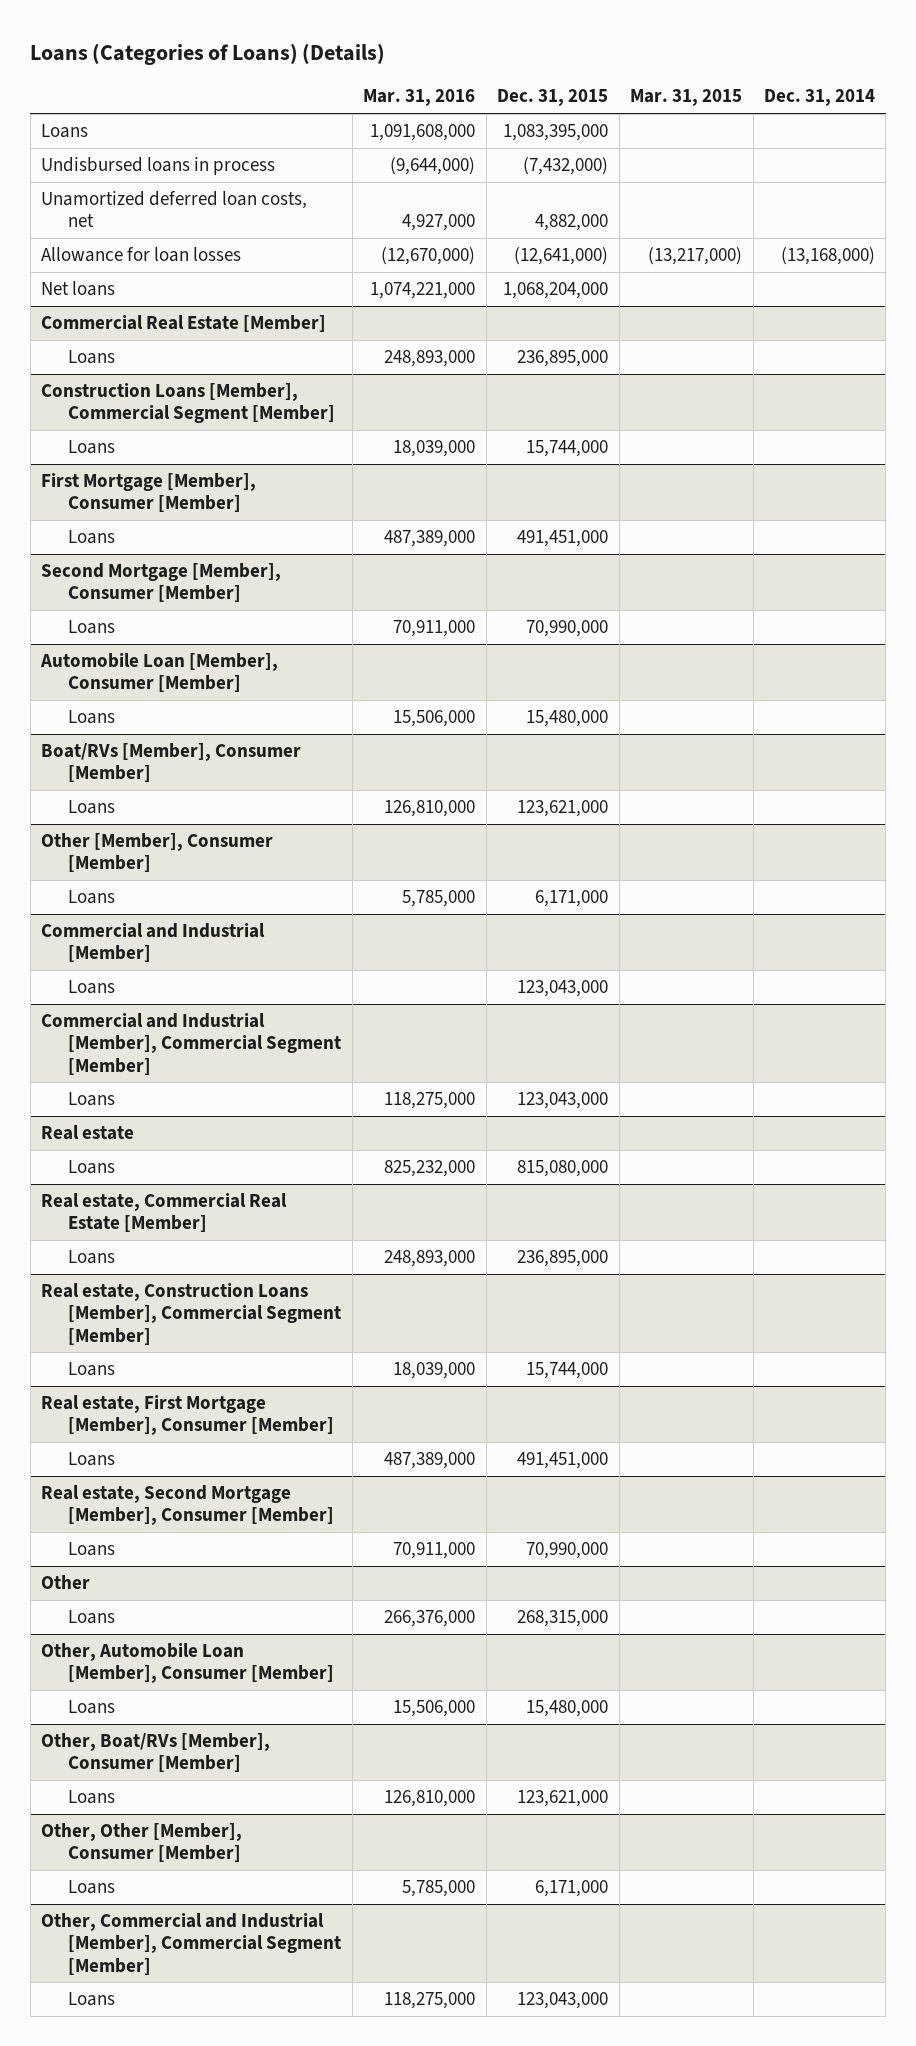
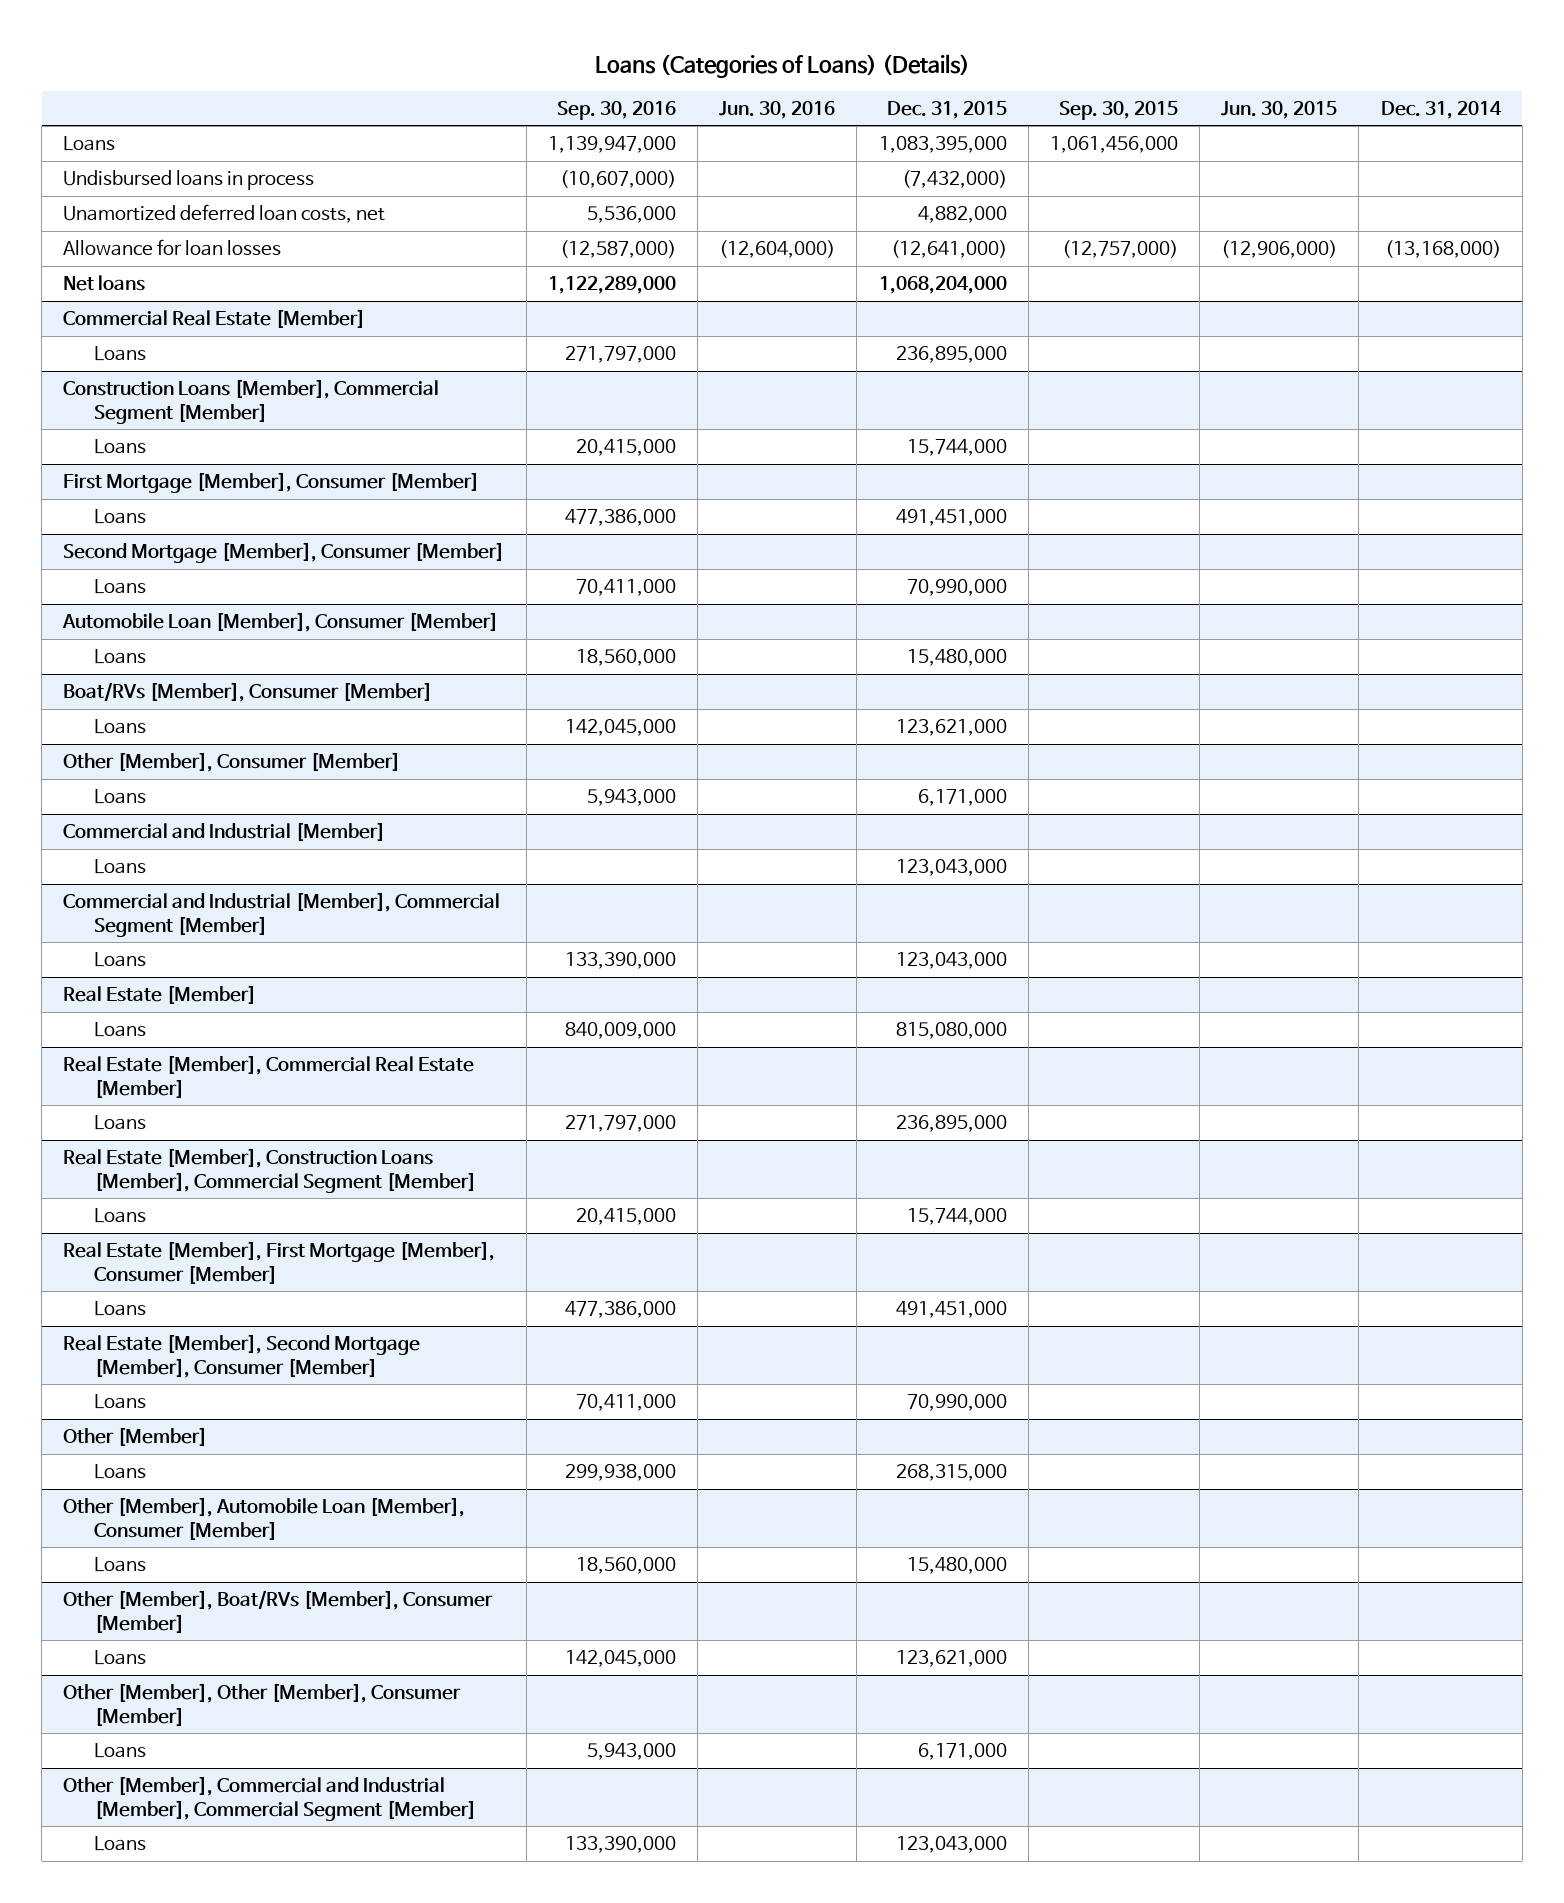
[363,89,476,107] Mar. 31, 2016 -> none
[630,89,743,107] Mar. 31, 2015 -> none
none -> [556,100,676,120] Sep. 30, 2016
none -> [719,100,836,119] Jun. 30, 2016
none -> [1058,100,1178,120] Sep. 30, 2015
none -> [1221,100,1338,119] Jun. 30, 2015
[41,1125,135,1141] Real estate -> [63,985,257,1005] Real Estate [Member]
[41,1193,288,1233] Real estate, Commercial Real Estate [Member] -> [63,1055,475,1098] Real Estate [Member], Commercial Real Estate [Member]
[41,1283,342,1345] Real estate, Construction Loans [Member], Commercial Segment [Member] -> [63,1148,476,1193] Real Estate [Member], Construction Loans [Member], Commercial Segment [Member]
[41,1395,335,1436] Real estate, First Mortgage [Member], Consumer [Member] -> [63,1241,496,1284] Real Estate [Member], First Mortgage [Member], Consumer [Member]
[41,1485,335,1526] Real estate, Second Mortgage [Member], Consumer [Member] -> [63,1334,421,1378] Real Estate [Member], Second Mortgage [Member], Consumer [Member]
[41,1575,91,1590] Other -> [63,1427,208,1447] Other [Member]
[41,1643,335,1684] Other, Automobile Loan [Member], Consumer [Member] -> [63,1497,466,1540] Other [Member], Automobile Loan [Member], Consumer [Member]
[41,1733,271,1773] Other, Boat/RVs [Member], Consumer [Member] -> [63,1590,494,1633] Other [Member], Boat/RVs [Member], Consumer [Member]
[41,1823,243,1863] Other, Other [Member], Consumer [Member] -> [63,1683,462,1726] Other [Member], Other [Member], Consumer [Member]
[41,1913,342,1975] Other, Commercial and Industrial [Member], Commercial Segment [Member] -> [63,1776,476,1821] Other [Member], Commercial and Industrial [Member], Commercial Segment [Member]

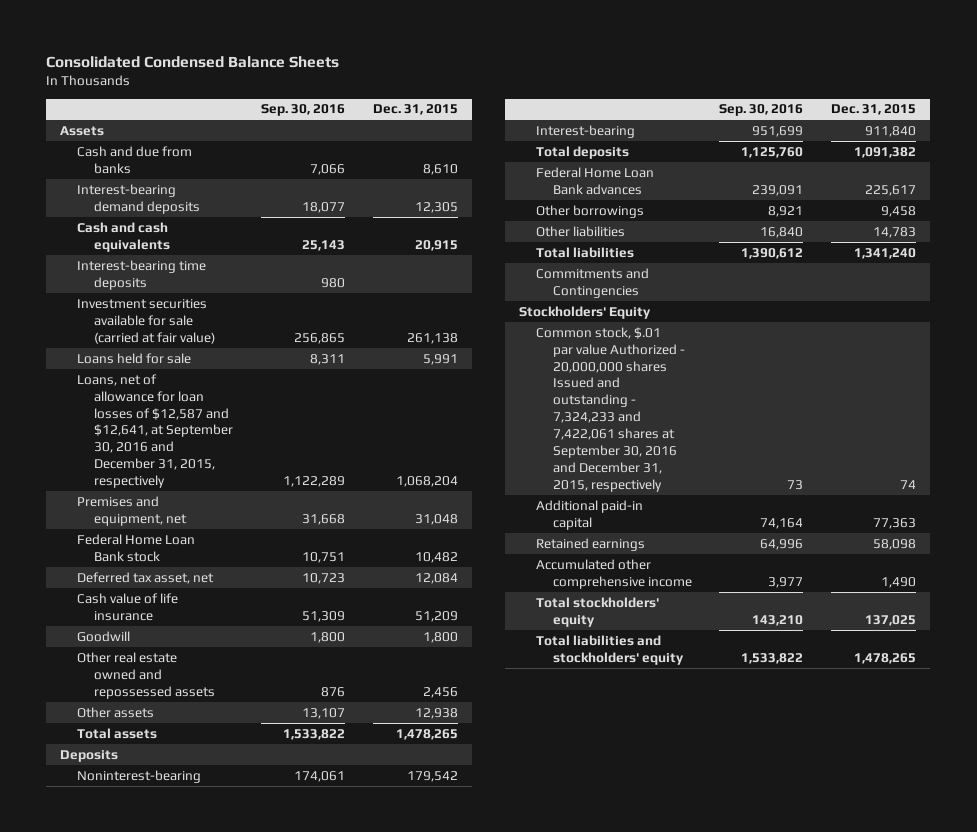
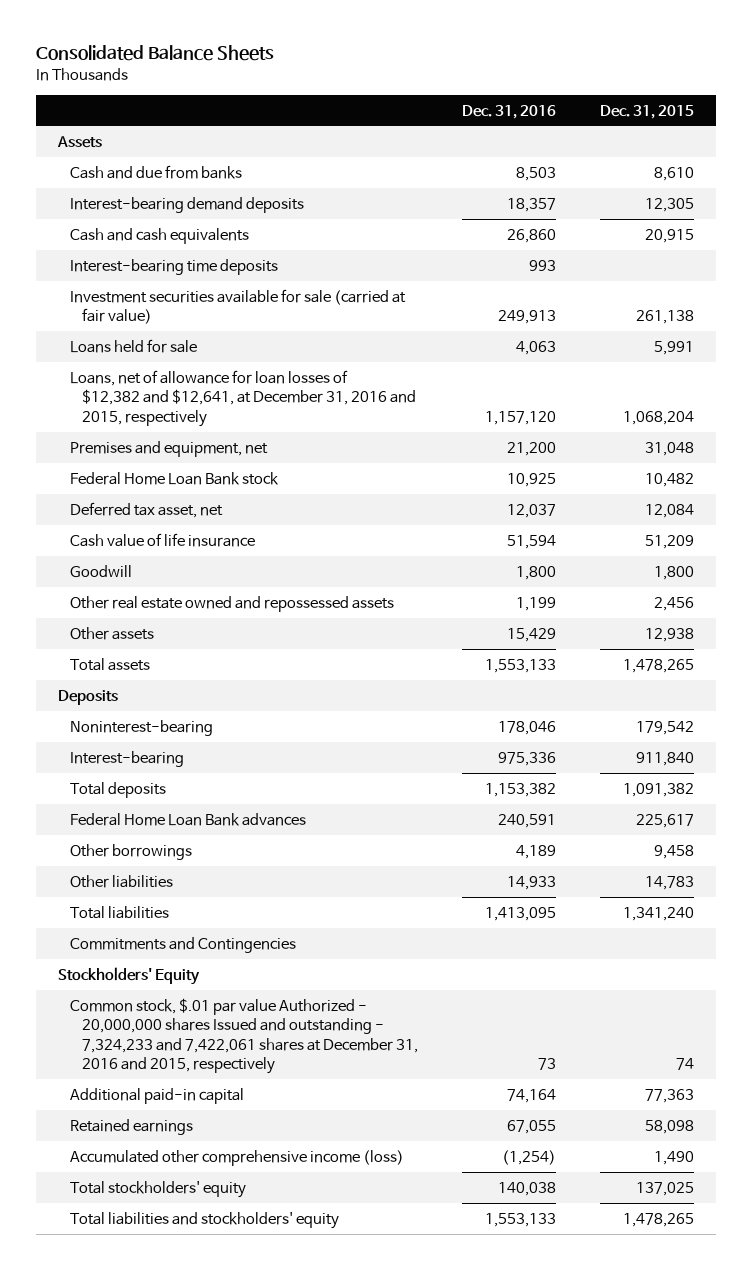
[46,56,340,69] Consolidated Condensed Balance Sheets -> [35,45,274,62] Consolidated Balance Sheets
[260,104,345,117] Sep. 30, 2016 -> none
none -> [461,104,556,119] Dec. 31, 2016
[77,373,234,489] Loans, net of allowance for loan losses of $12,587 and $12,641, at September 30, 2016 and December 31, 2015, respectively -> [69,369,417,427] Loans, net of allowance for loan losses of $12,382 and $12,641, at December 31, 2016 and 2015, respectively
[535,326,685,493] Common stock, $.01 par value Authorized - 20,000,000 shares Issued and outstanding - 7,324,233 and 7,422,061 shares at September 30, 2016 and December 31, 2015, respectively -> [69,997,419,1075] Common stock, $.01 par value Authorized - 20,000,000 shares Issued and outstanding - 7,324,233 and 7,422,061 shares at December 31, 2016 and 2015, respectively
[535,558,692,589] Accumulated other comprehensive income -> [69,1149,404,1166] Accumulated other comprehensive income (loss)

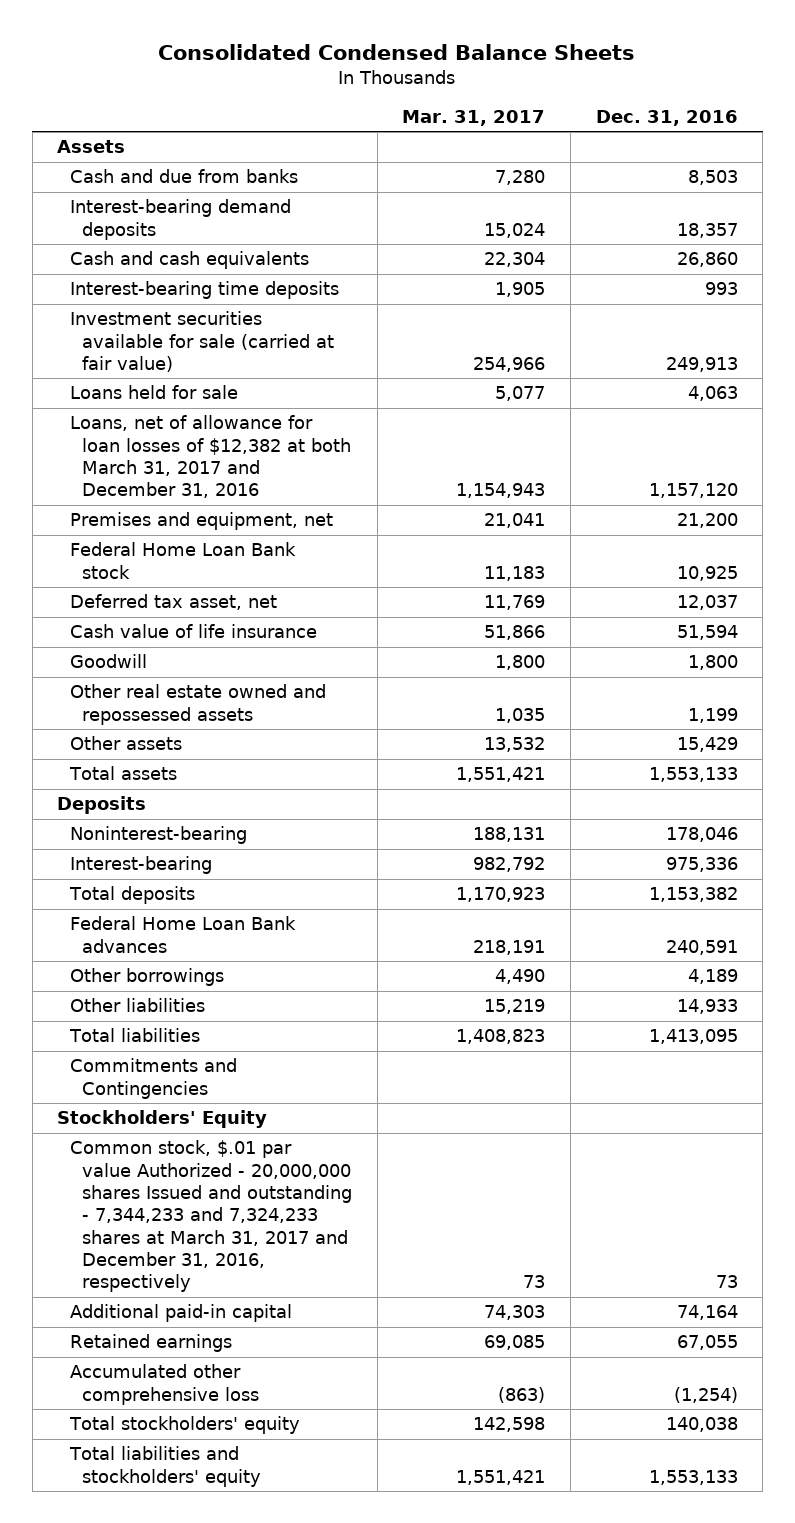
[35,45,274,62] Consolidated Balance Sheets -> [158,43,636,60] Consolidated Condensed Balance Sheets
[599,104,694,119] Dec. 31, 2015 -> none
none -> [402,109,546,126] Mar. 31, 2017
[69,369,417,427] Loans, net of allowance for loan losses of $12,382 and $12,641, at December 31, 2016 and 2015, respectively -> [69,415,352,499] Loans, net of allowance for loan losses of $12,382 at both March 31, 2017 and December 31, 2016
[69,997,419,1075] Common stock, $.01 par value Authorized - 20,000,000 shares Issued and outstanding - 7,324,233 and 7,422,061 shares at December 31, 2016 and 2015, respectively -> [69,1140,353,1293] Common stock, $.01 par value Authorized - 20,000,000 shares Issued and outstanding - 7,344,233 and 7,324,233 shares at March 31, 2017 and December 31, 2016, respectively
[69,1149,404,1166] Accumulated other comprehensive income (loss) -> [69,1364,260,1405] Accumulated other comprehensive loss

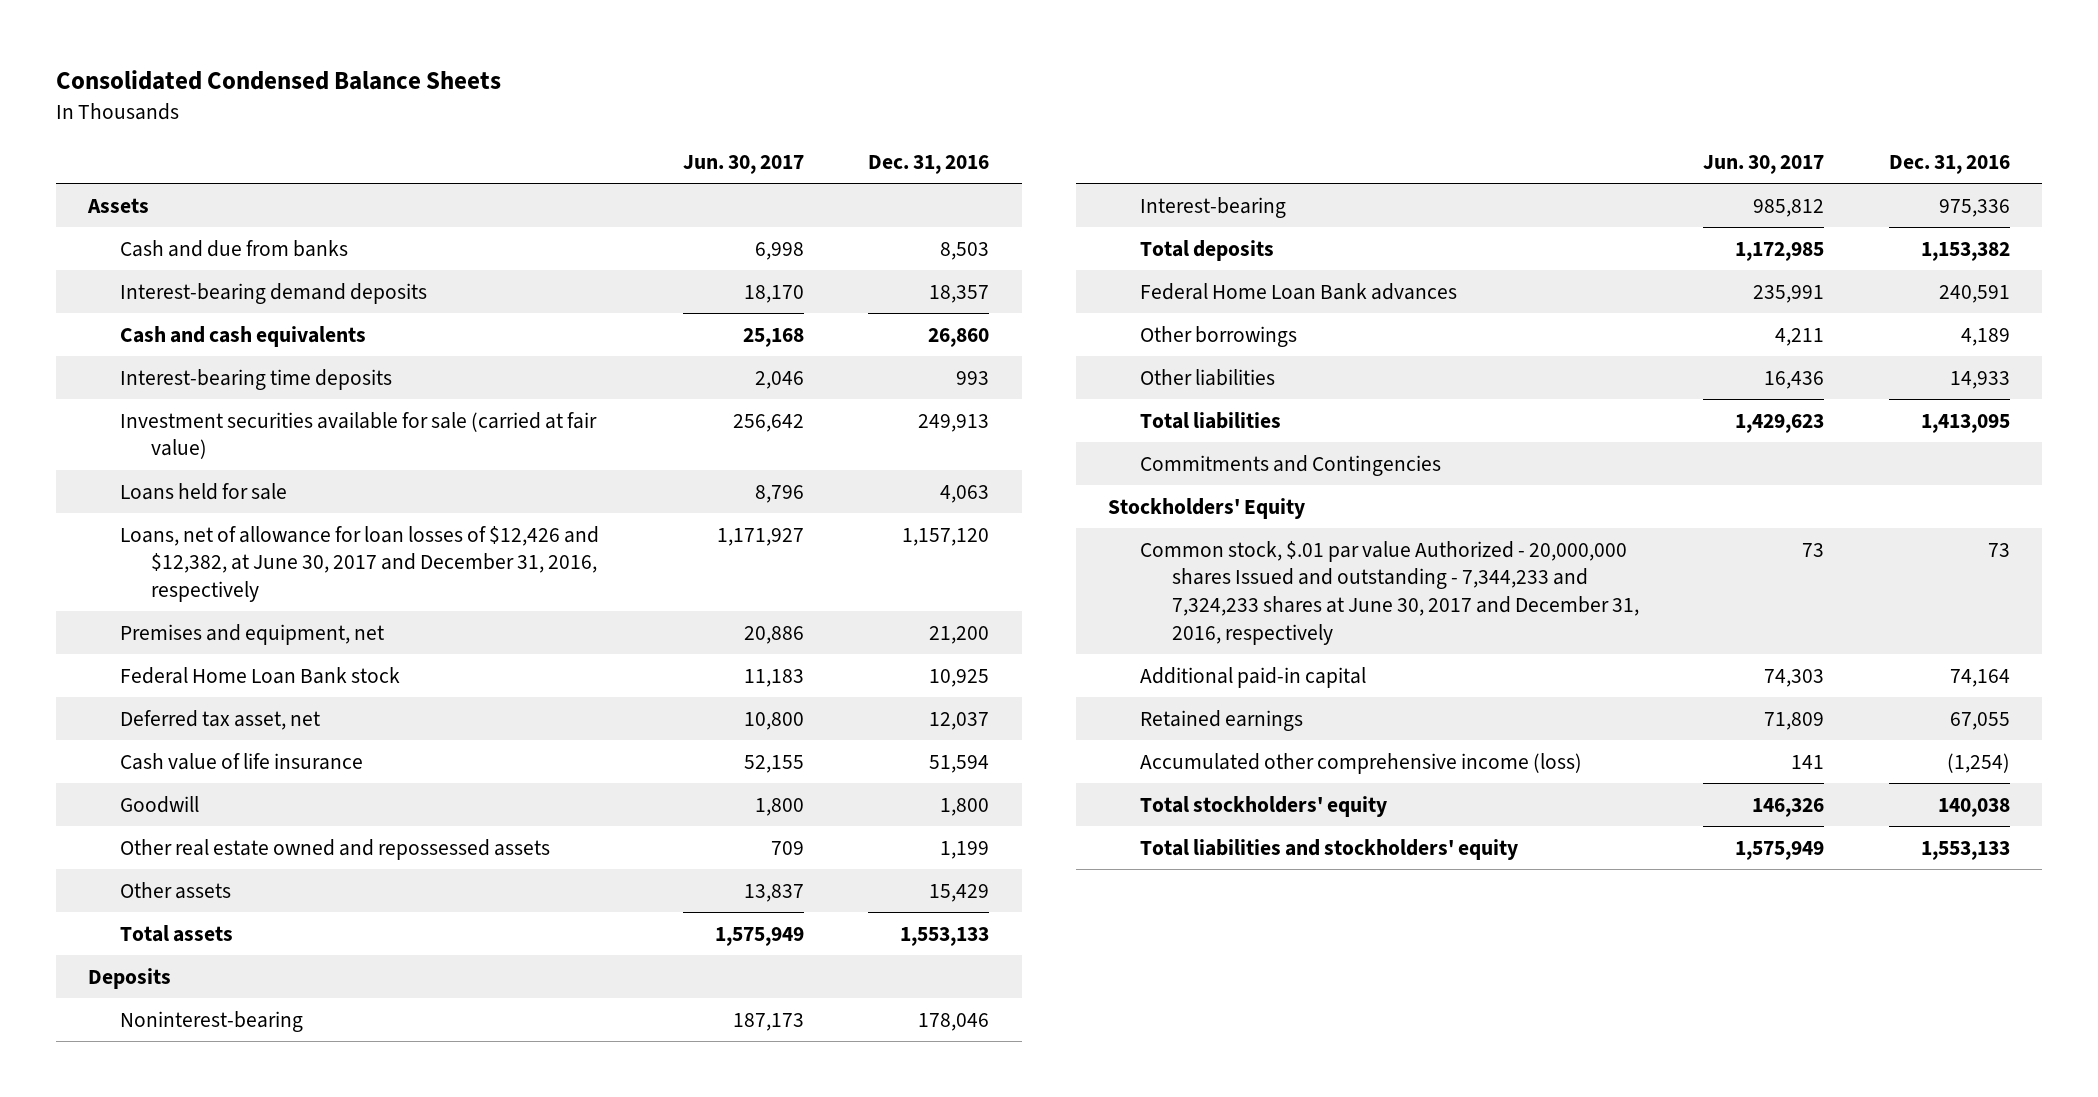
[402,109,546,126] Mar. 31, 2017 -> none
none -> [682,155,804,175] Jun. 30, 2017
[69,415,352,499] Loans, net of allowance for loan losses of $12,382 at both March 31, 2017 and December 31, 2016 -> [119,525,599,603] Loans, net of allowance for loan losses of $12,426 and $12,382, at June 30, 2017 and December 31, 2016, respectively
[69,1140,353,1293] Common stock, $.01 par value Authorized - 20,000,000 shares Issued and outstanding - 7,344,233 and 7,324,233 shares at March 31, 2017 and December 31, 2016, respectively -> [1140,540,1639,645] Common stock, $.01 par value Authorized - 20,000,000 shares Issued and outstanding - 7,344,233 and 7,324,233 shares at June 30, 2017 and December 31, 2016, respectively
[69,1364,260,1405] Accumulated other comprehensive loss -> [1140,752,1583,774] Accumulated other comprehensive income (loss)

